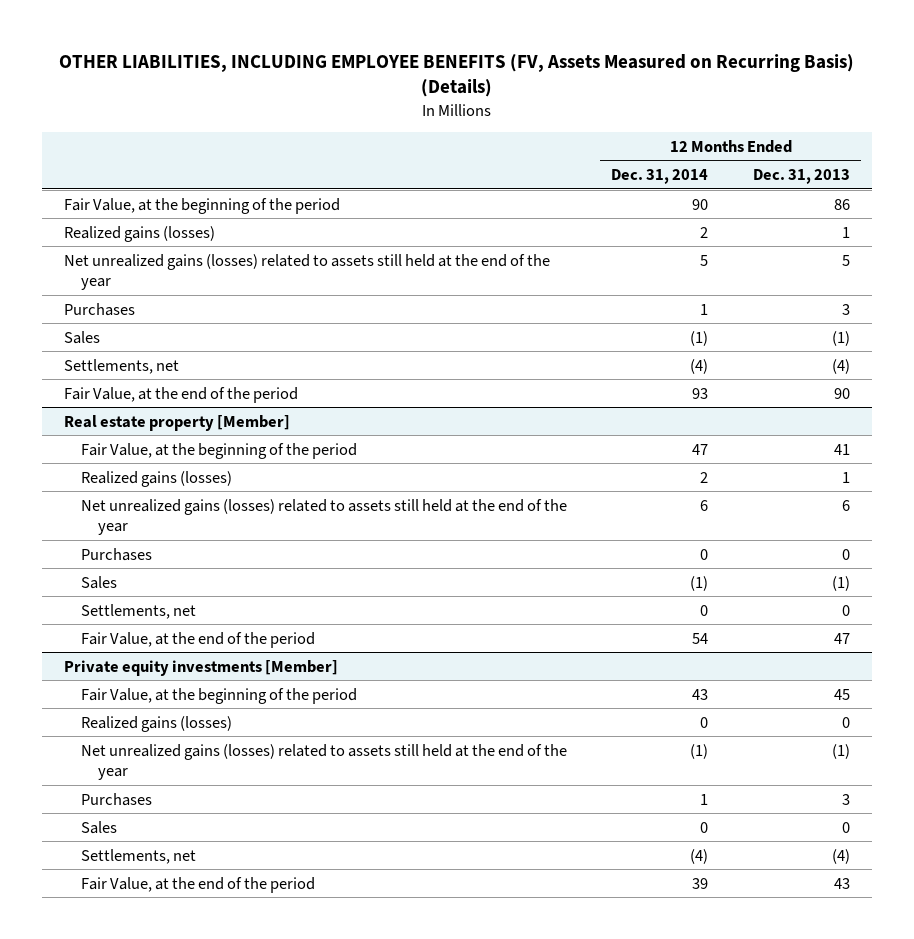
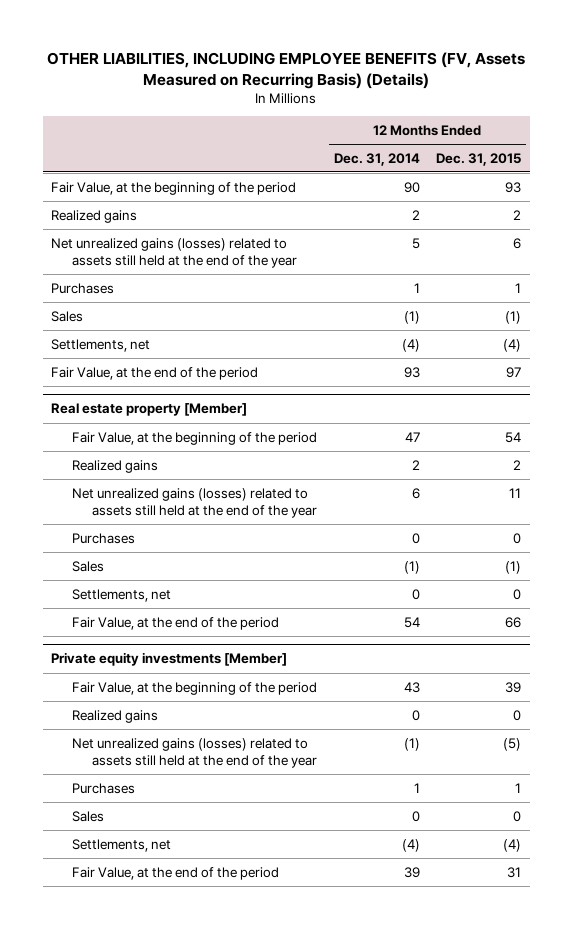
[752,169,850,185] Dec. 31, 2013 -> none
none -> [436,152,522,166] Dec. 31, 2015
[63,225,215,242] Realized gains (losses) -> [51,209,138,223] Realized gains
[80,470,232,487] Realized gains (losses) -> [71,459,158,473] Realized gains
[80,715,232,732] Realized gains (losses) -> [71,709,158,723] Realized gains

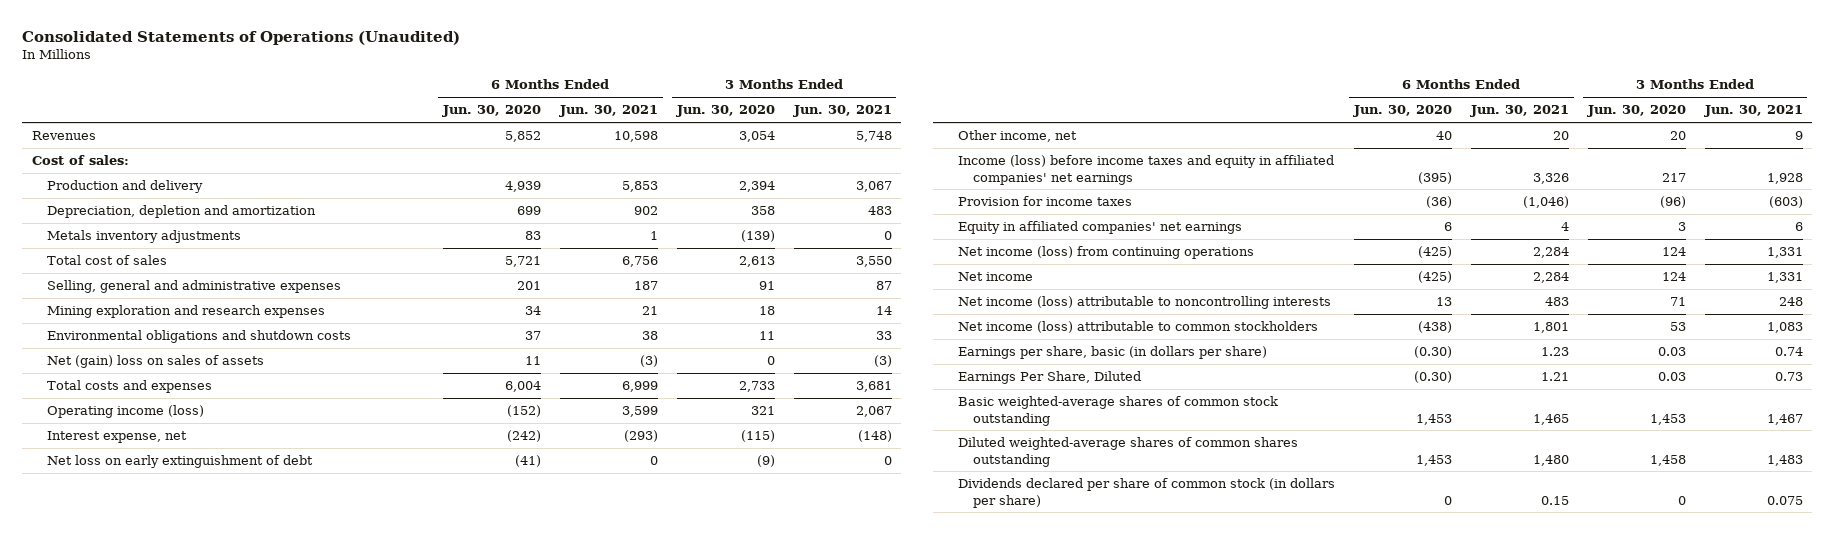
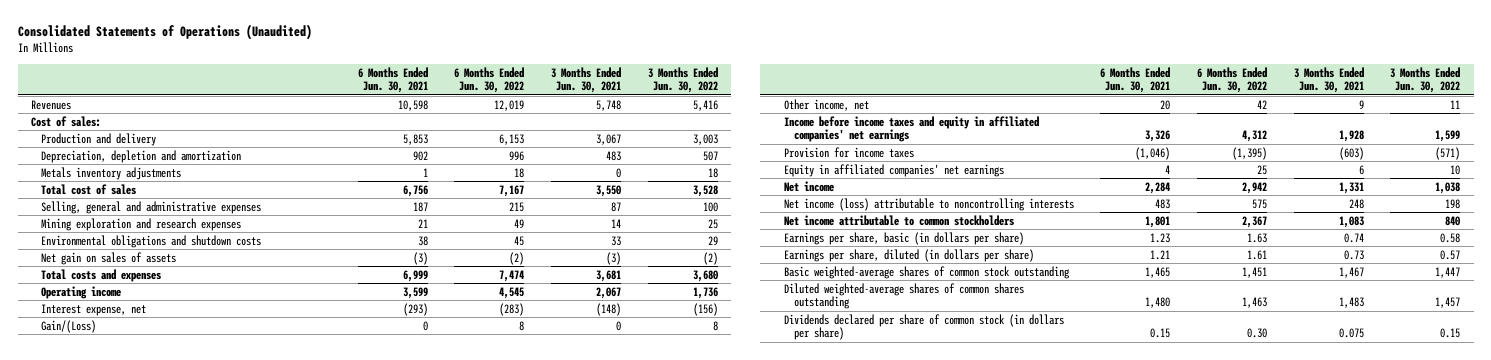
[441,105,541,118] Jun. 30, 2020 -> none
[675,105,775,118] Jun. 30, 2020 -> none
none -> [454,66,525,94] 6 Months Ended Jun. 30, 2022
none -> [647,66,718,94] 3 Months Ended Jun. 30, 2022
[46,355,264,369] Net (gain) loss on sales of assets -> [40,251,176,265] Net gain on sales of assets
[46,405,204,419] Operating income (loss) -> [40,285,121,299] Operating income
[46,455,313,469] Net loss on early extinguishment of debt -> [40,319,96,333] Gain/(Loss)
[957,155,1334,185] Income (loss) before income taxes and equity in affiliated companies' net earnings -> [783,115,1039,143] Income before income taxes and equity in affiliated companies' net earnings
[957,246,1254,260] Net income (loss) from continuing operations -> none
[957,321,1318,334] Net income (loss) attributable to common stockholders -> [783,214,1014,226] Net income attributable to common stockholders
[957,371,1141,385] Earnings Per Share, Diluted -> [783,248,1034,262] Earnings per share, diluted (in dollars per share)

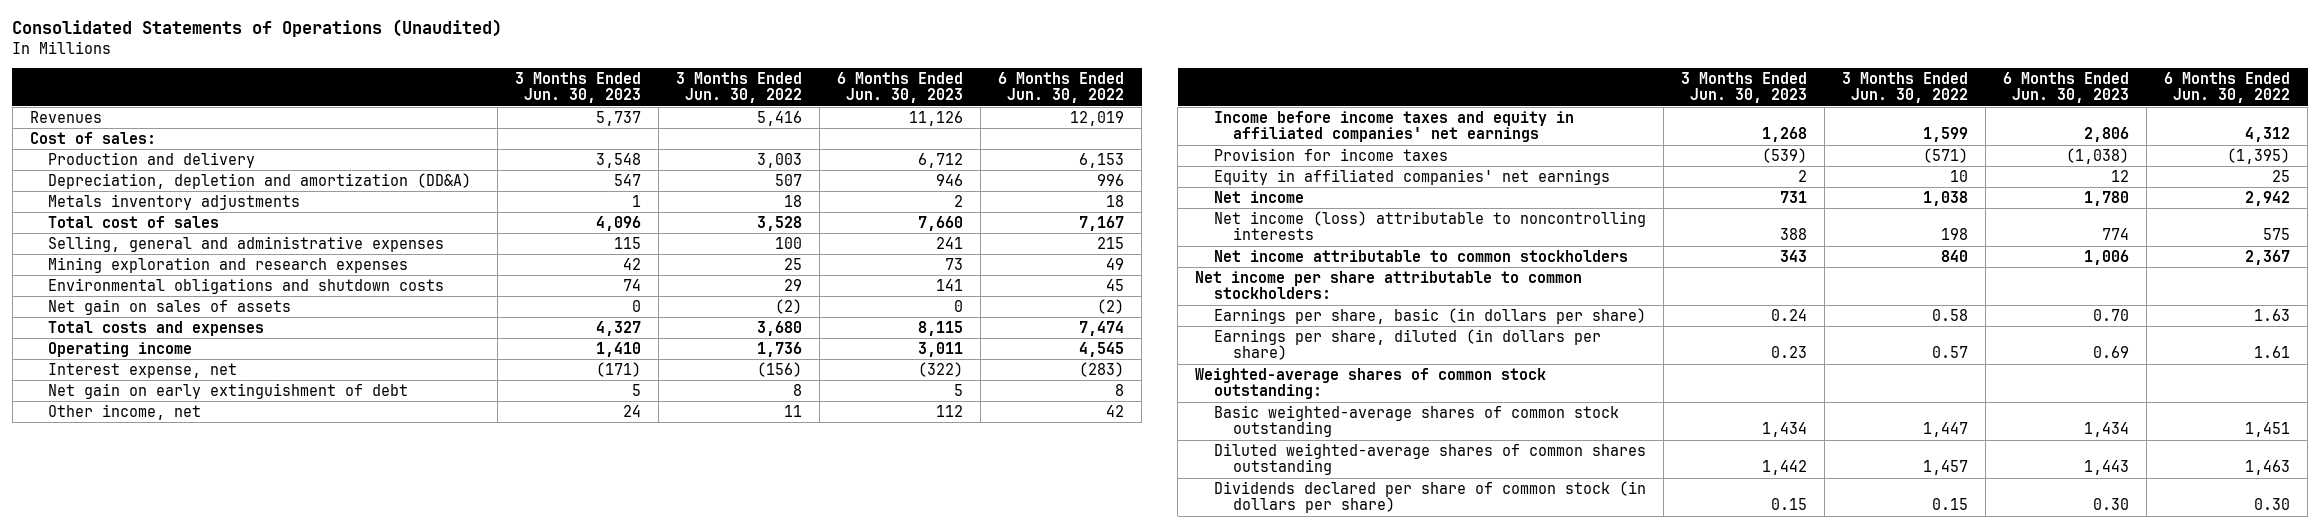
[357,66,428,94] 6 Months Ended Jun. 30, 2021 -> none
[550,66,621,94] 3 Months Ended Jun. 30, 2021 -> none
none -> [515,71,642,104] 3 Months Ended Jun. 30, 2023
none -> [837,71,964,104] 6 Months Ended Jun. 30, 2023
[40,149,241,163] Depreciation, depletion and amortization -> [48,172,472,189] Depreciation, depletion and amortization (DD&A)
[40,319,96,333] Gain/(Loss) -> [48,382,409,399] Net gain on early extinguishment of debt
none -> [1195,270,1583,300] Net income per share attributable to common stockholders:
none -> [1195,367,1547,400] Weighted-average shares of common stock outstanding:

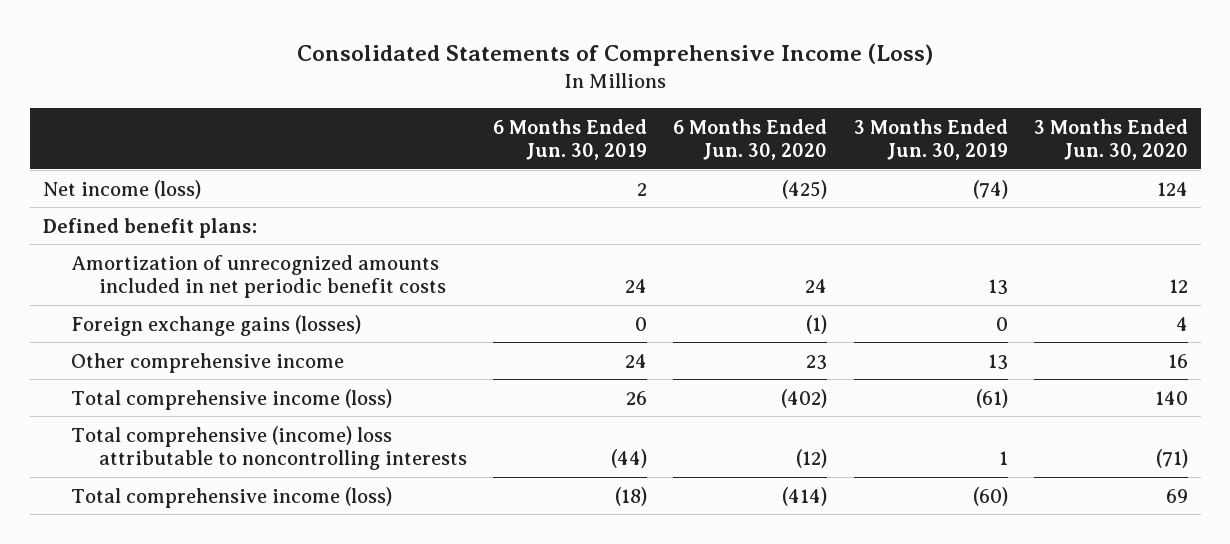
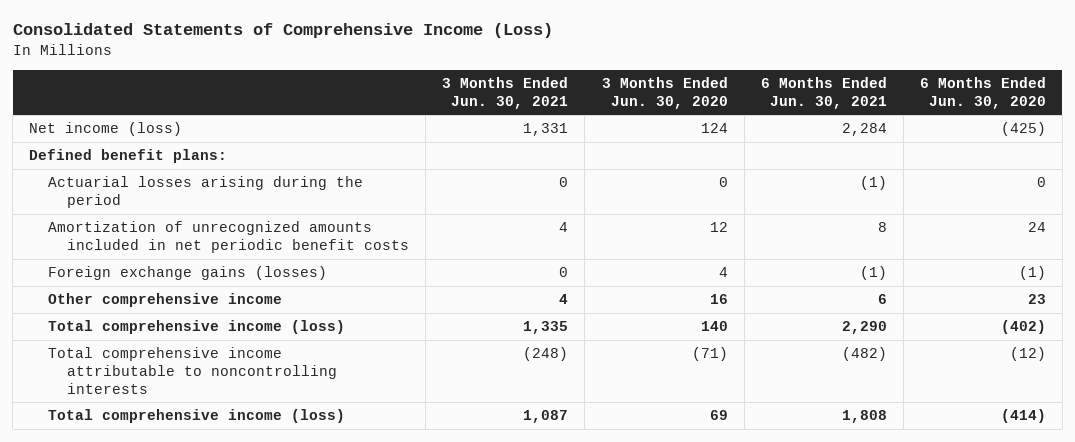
[492,118,647,160] 6 Months Ended Jun. 30, 2019 -> none
[853,118,1008,160] 3 Months Ended Jun. 30, 2019 -> none
none -> [442,76,569,109] 3 Months Ended Jun. 30, 2021
none -> [760,76,887,109] 6 Months Ended Jun. 30, 2021
none -> [48,176,364,209] Actuarial losses arising during the period
[70,425,467,470] Total comprehensive (income) loss attributable to noncontrolling interests -> [48,347,338,394] Total comprehensive income attributable to noncontrolling interests

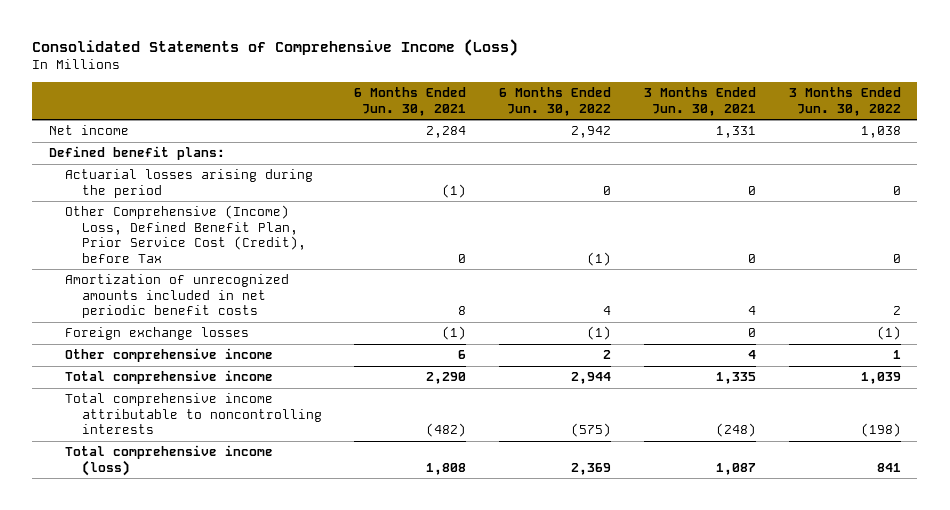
[601,76,728,109] 3 Months Ended Jun. 30, 2020 -> none
[919,76,1046,109] 6 Months Ended Jun. 30, 2020 -> none
none -> [499,87,612,116] 6 Months Ended Jun. 30, 2022
none -> [788,87,901,116] 3 Months Ended Jun. 30, 2022
[29,122,183,137] Net income (loss) -> [48,125,129,136] Net income
none -> [65,205,306,263] Other Comprehensive (Income) Loss, Defined Benefit Plan, Prior Service Cost (Credit), before Tax
[48,266,328,281] Foreign exchange gains (losses) -> [65,327,250,341] Foreign exchange losses
[48,320,346,335] Total comprehensive income (loss) -> [65,370,274,385] Total comprehensive income

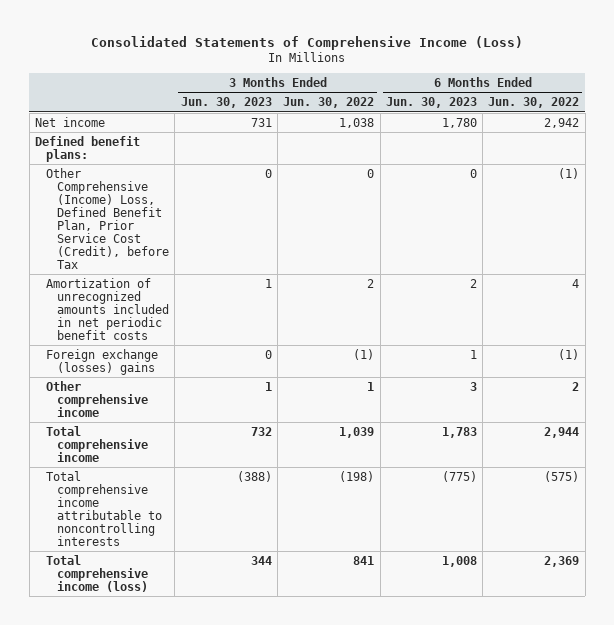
[354,87,467,116] 6 Months Ended Jun. 30, 2021 -> none
[644,87,757,116] 3 Months Ended Jun. 30, 2021 -> none
none -> [180,97,272,109] Jun. 30, 2023
none -> [385,97,477,109] Jun. 30, 2023
[65,169,314,198] Actuarial losses arising during the period -> none
[65,327,250,341] Foreign exchange losses -> [46,348,159,375] Foreign exchange (losses) gains

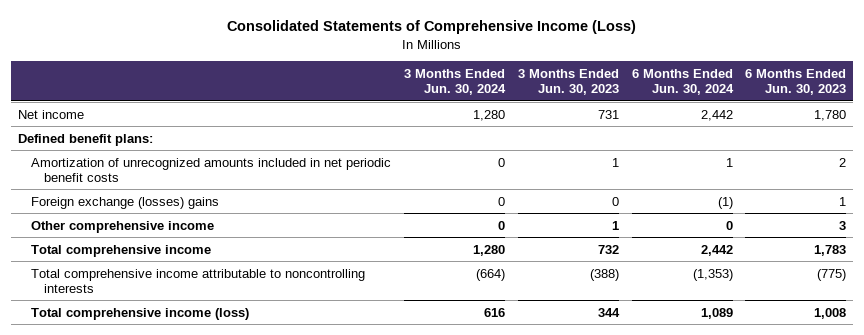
[283,97,375,109] Jun. 30, 2022 -> none
[488,97,580,109] Jun. 30, 2022 -> none
none -> [403,68,506,95] 3 Months Ended Jun. 30, 2024
none -> [631,68,734,95] 6 Months Ended Jun. 30, 2024
[46,167,170,269] Other Comprehensive (Income) Loss, Defined Benefit Plan, Prior Service Cost (Credit), before Tax -> none

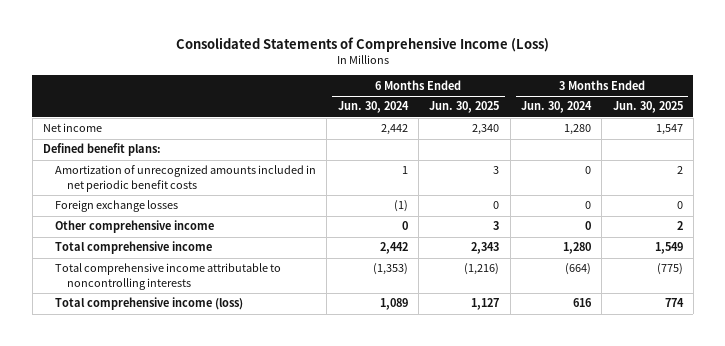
[517,68,619,95] 3 Months Ended Jun. 30, 2023 -> none
[745,68,847,95] 6 Months Ended Jun. 30, 2023 -> none
none -> [429,101,500,114] Jun. 30, 2025
none -> [612,101,683,114] Jun. 30, 2025
[31,196,220,209] Foreign exchange (losses) gains -> [55,200,179,213] Foreign exchange losses

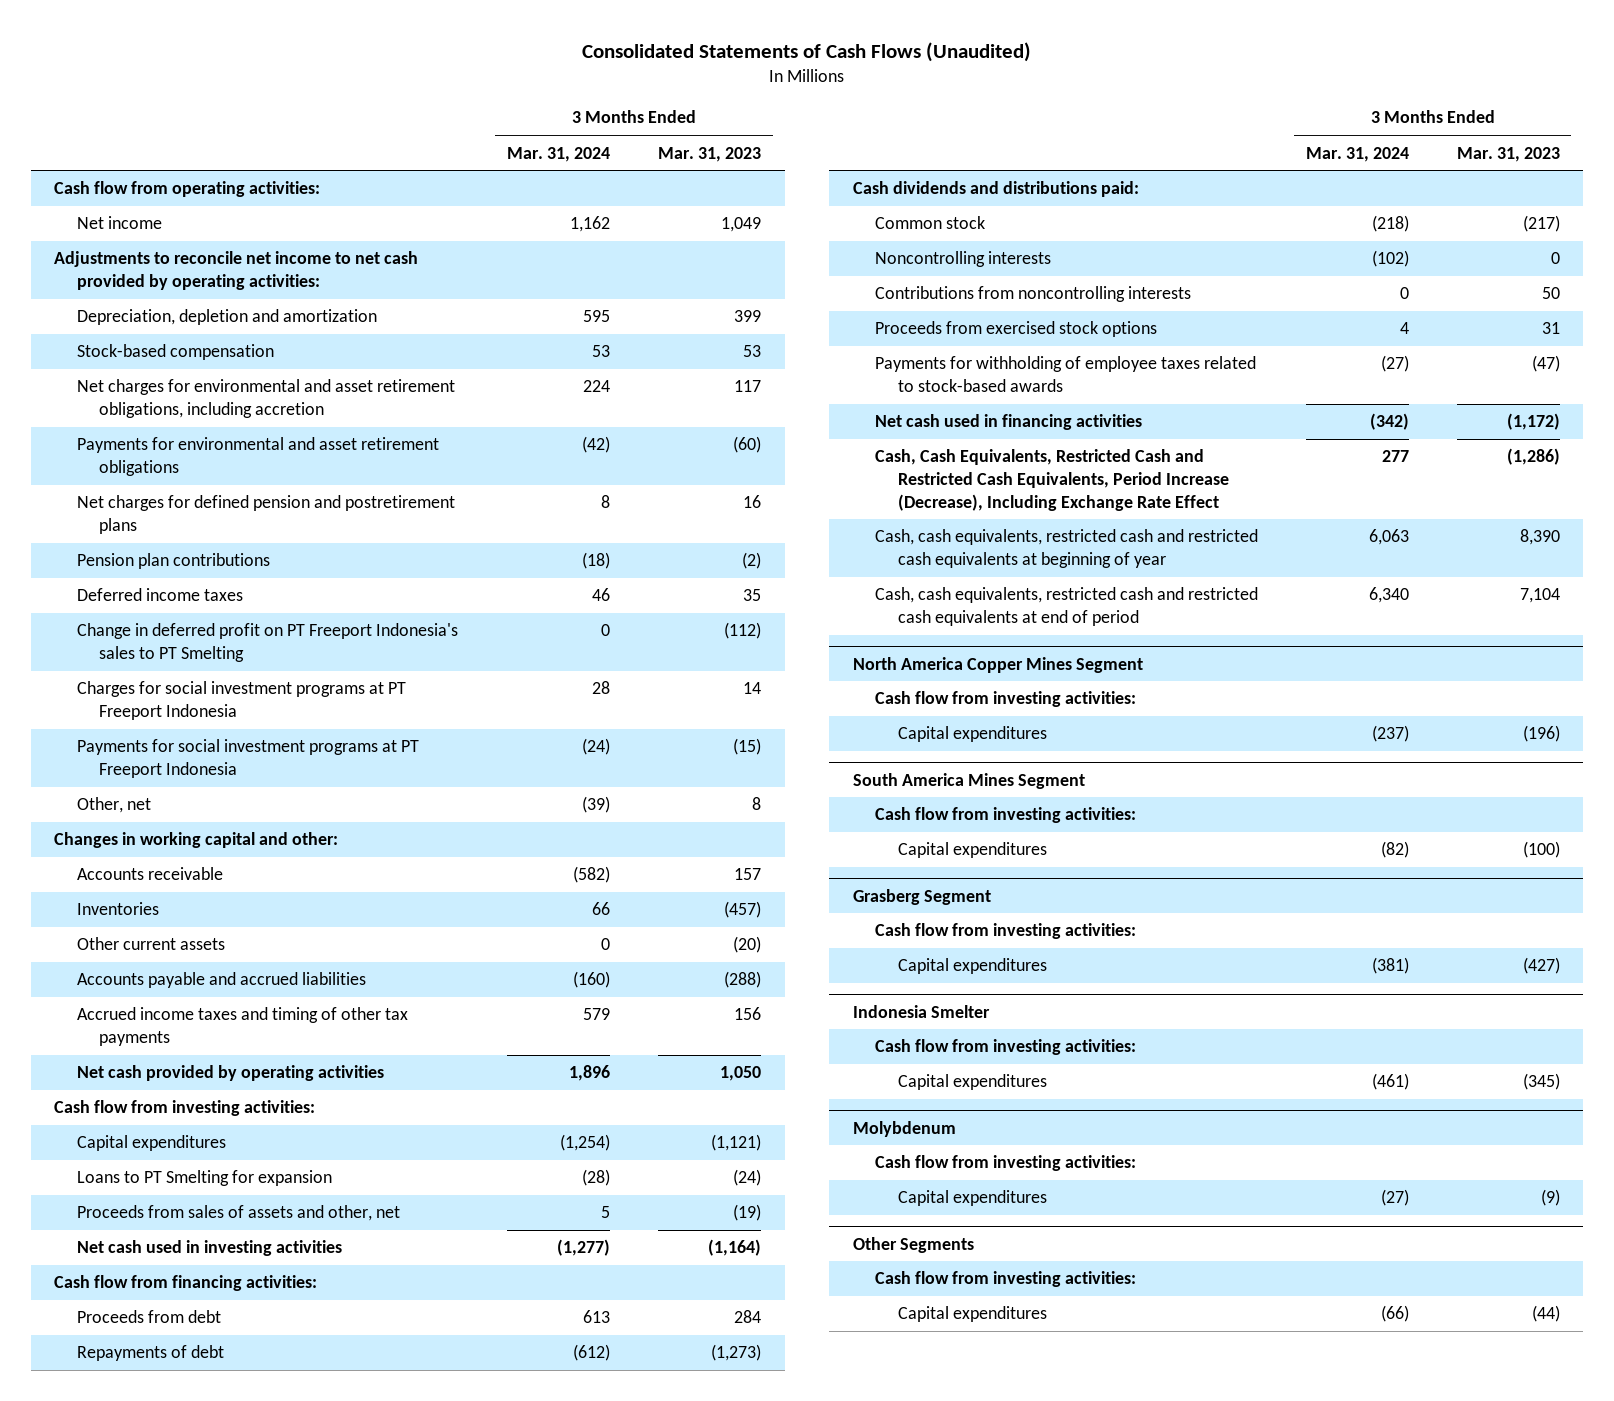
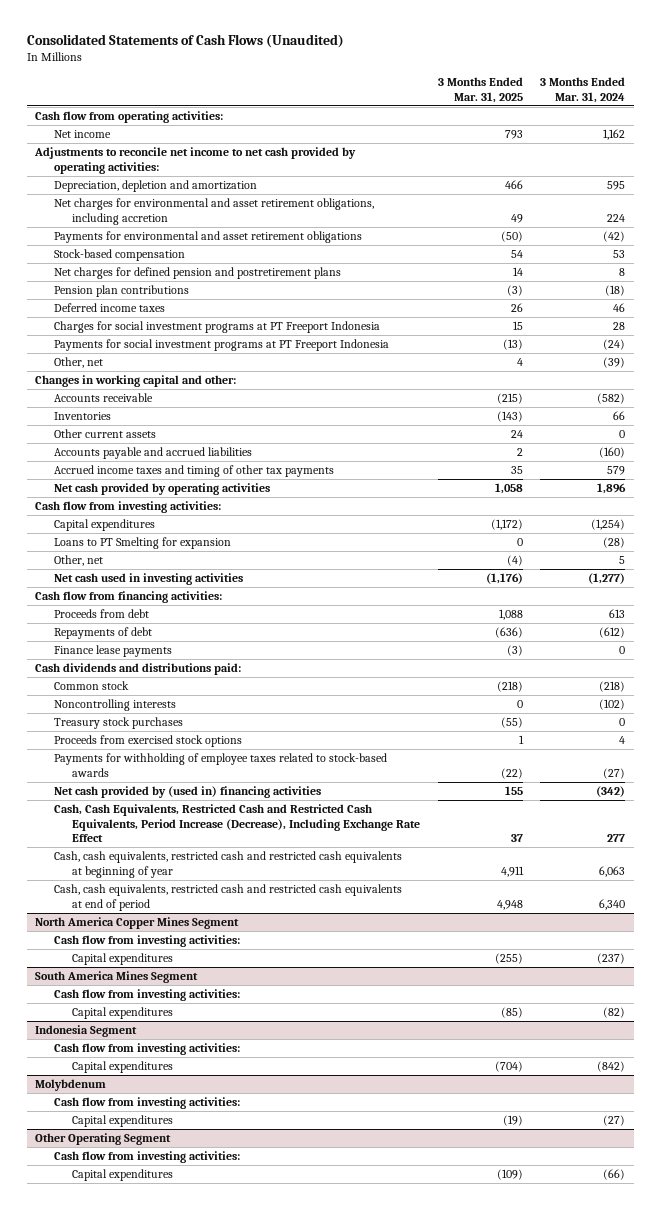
[657,146,761,162] Mar. 31, 2023 -> none
none -> [437,77,523,103] 3 Months Ended Mar. 31, 2025
[76,344,274,361] Stock-based compensation -> [53,249,185,262] Stock-based compensation
[76,623,458,663] Change in deferred profit on PT Freeport Indonesia's sales to PT Smelting -> none
[76,1205,400,1222] Proceeds from sales of assets and other, net -> [53,555,103,567] Other, net
none -> [53,645,172,658] Finance lease payments
[875,286,1192,303] Contributions from noncontrolling interests -> none
none -> [53,717,183,730] Treasury stock purchases
[875,414,1143,431] Net cash used in financing activities -> [53,786,321,799] Net cash provided by (used in) financing activities
[853,888,992,905] Grasberg Segment -> none
[875,923,1137,940] Cash flow from investing activities: -> none
[897,958,1047,975] Capital expenditures -> none
[853,1004,991,1018] Indonesia Smelter -> none
none -> [35,1025,138,1038] Indonesia Segment
[1371,1073,1409,1091] (461) -> [596,1061,625,1073] (842)
[853,1236,975,1253] Other Segments -> [35,1133,172,1146] Other Operating Segment

